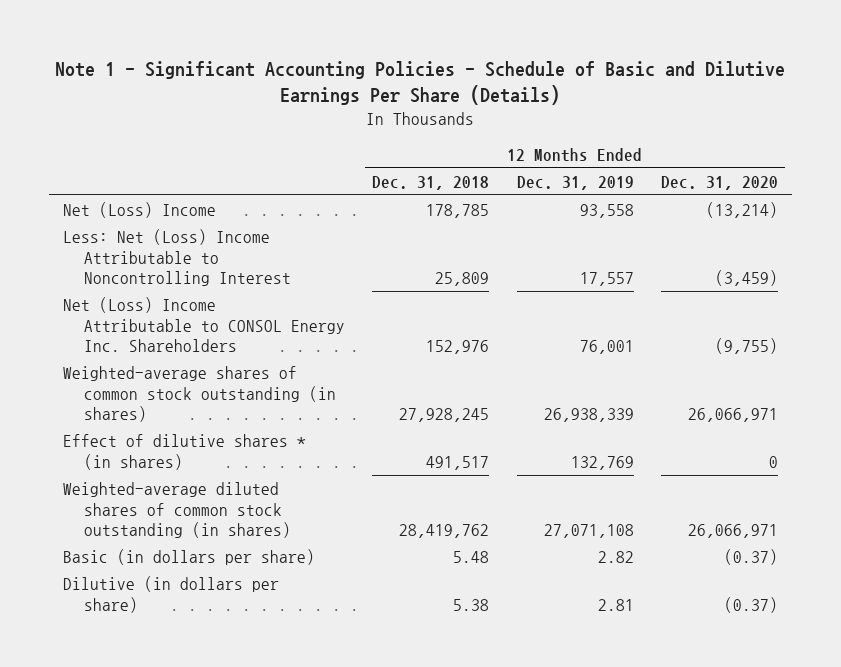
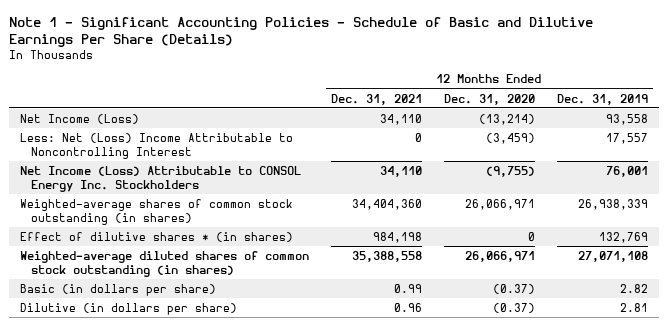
[372,175,490,190] Dec. 31, 2018 -> none
none -> [331,93,423,105] Dec. 31, 2021
[62,201,216,218] Net (Loss) Income -> [20,113,140,124] Net Income (Loss)
[62,296,346,353] Net (Loss) Income Attributable to CONSOL Energy Inc. Shareholders -> [20,165,302,193] Net Income (Loss) Attributable to CONSOL Energy Inc. Stockholders

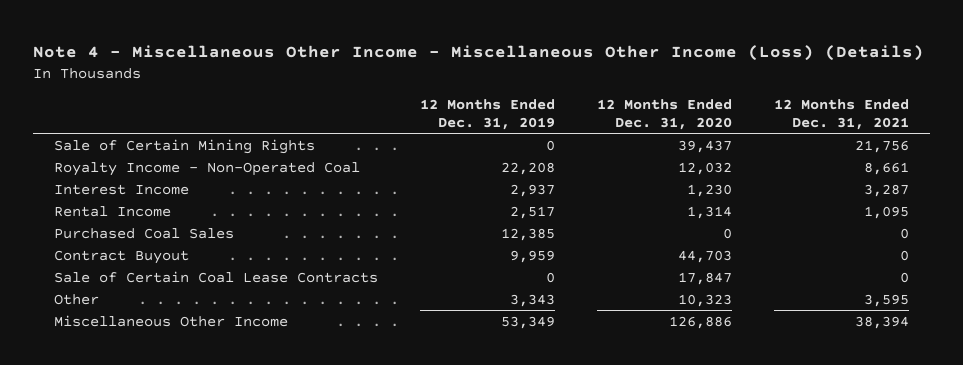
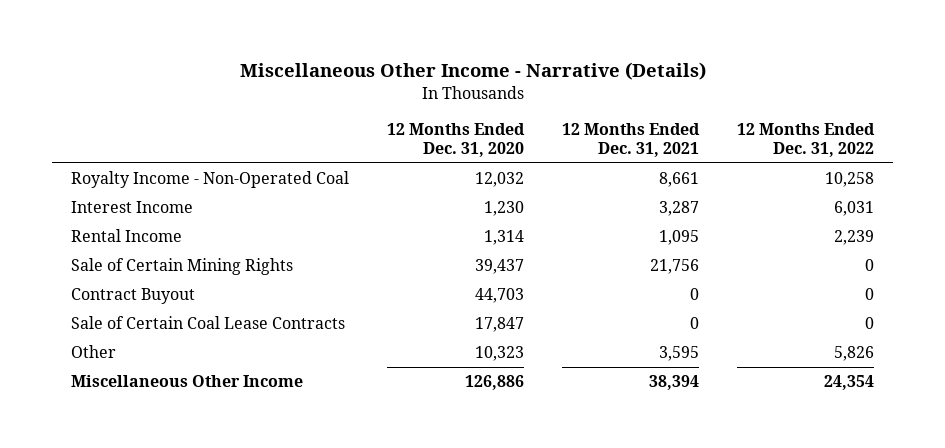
[32,44,924,61] Note 4 - Miscellaneous Other Income - Miscellaneous Other Income (Loss) (Details) -> [239,62,706,81] Miscellaneous Other Income - Narrative (Details)
[419,98,555,130] 12 Months Ended Dec. 31, 2019 -> none
none -> [736,122,875,157] 12 Months Ended Dec. 31, 2022
[53,227,234,239] Purchased Coal Sales -> none
[53,138,315,154] Sale of Certain Mining Rights -> [71,258,294,276] Sale of Certain Mining Rights

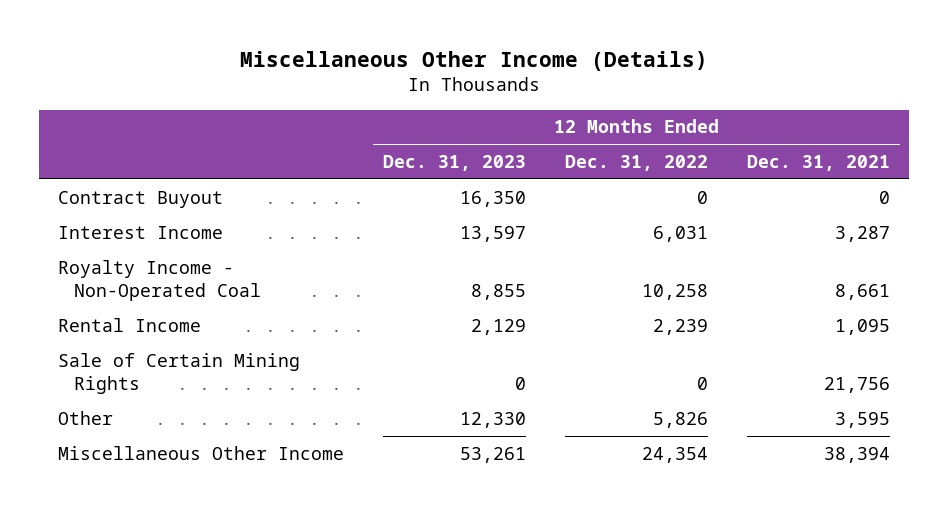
[239,62,706,81] Miscellaneous Other Income - Narrative (Details) -> [240,50,709,71] Miscellaneous Other Income (Details)
[387,122,526,157] 12 Months Ended Dec. 31, 2020 -> none
none -> [383,155,527,172] Dec. 31, 2023
[71,288,196,305] Contract Buyout -> [58,190,224,208] Contract Buyout
[71,171,350,189] Royalty Income - Non-Operated Coal -> [58,259,261,302] Royalty Income - Non-Operated Coal
[71,316,346,330] Sale of Certain Coal Lease Contracts -> none

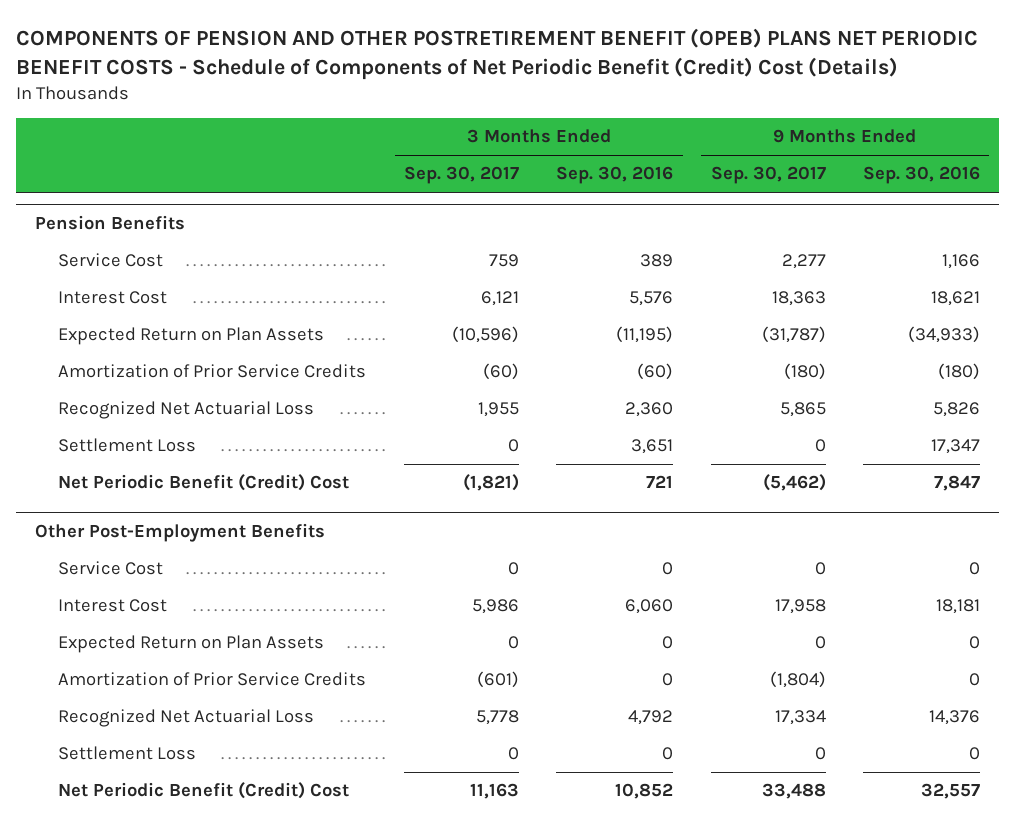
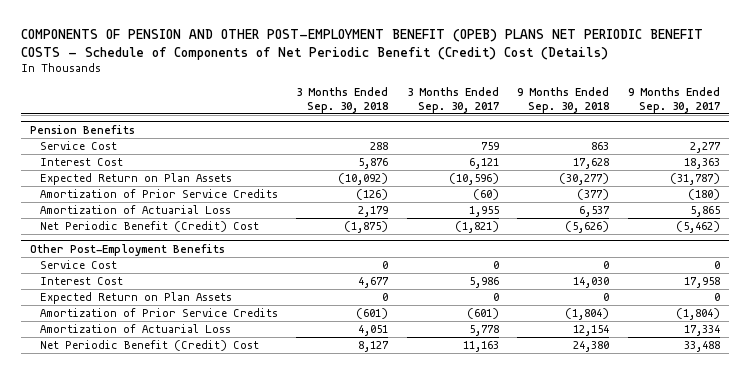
[16,28,979,81] COMPONENTS OF PENSION AND OTHER POSTRETIREMENT BENEFIT (OPEB) PLANS NET PERIODIC BENEFIT COSTS - Schedule of Components of Net Periodic Benefit (Credit) Cost (Details) -> [20,28,703,60] COMPONENTS OF PENSION AND OTHER POST-EMPLOYMENT BENEFIT (OPEB) PLANS NET PERIODIC BENEFIT COSTS - Schedule of Components of Net Periodic Benefit (Credit) Cost (Details)
[556,166,674,185] Sep. 30, 2016 -> none
[863,166,981,185] Sep. 30, 2016 -> none
none -> [296,87,389,113] 3 Months Ended Sep. 30, 2018
none -> [517,87,610,113] 9 Months Ended Sep. 30, 2018
[58,438,197,453] Settlement Loss -> none
[58,401,315,420] Recognized Net Actuarial Loss -> [39,205,231,215] Amortization of Actuarial Loss
[58,746,197,761] Settlement Loss -> none
[58,709,315,728] Recognized Net Actuarial Loss -> [39,324,231,334] Amortization of Actuarial Loss

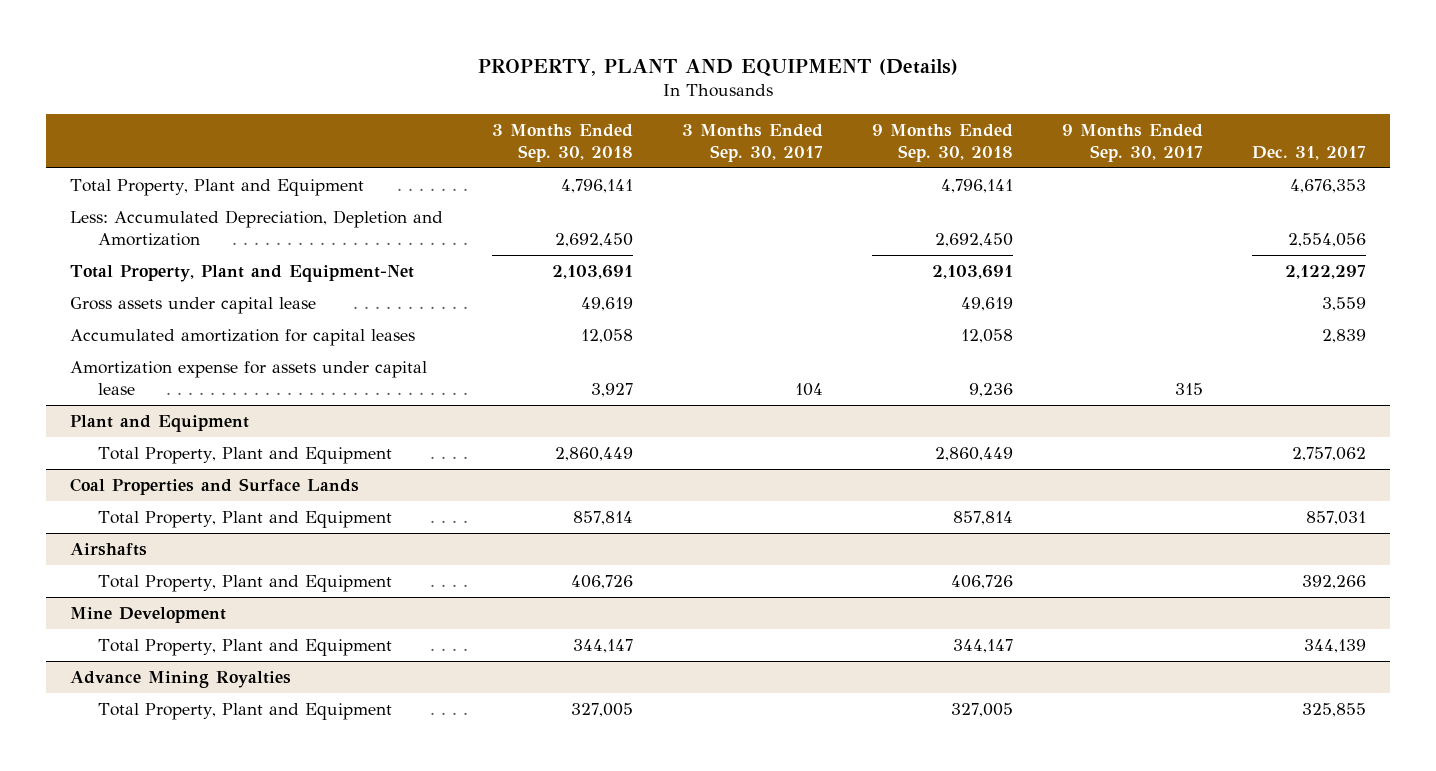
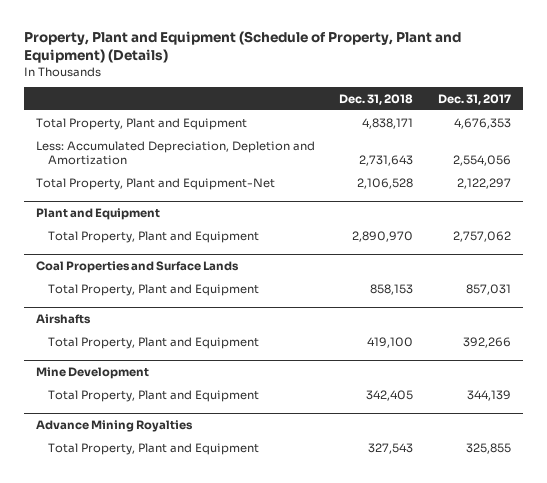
[478,58,959,77] PROPERTY, PLANT AND EQUIPMENT (Details) -> [23,30,461,63] Property, Plant and Equipment (Schedule of Property, Plant and Equipment) (Details)
[492,123,634,162] 3 Months Ended Sep. 30, 2018 -> none
[682,123,824,162] 3 Months Ended Sep. 30, 2017 -> none
[872,123,1014,162] 9 Months Ended Sep. 30, 2018 -> none
[1062,123,1204,162] 9 Months Ended Sep. 30, 2017 -> none
none -> [339,93,414,105] Dec. 31, 2018
[70,296,317,314] Gross assets under capital lease -> none
[70,328,416,346] Accumulated amortization for capital leases -> none
[70,360,428,396] Amortization expense for assets under capital lease -> none

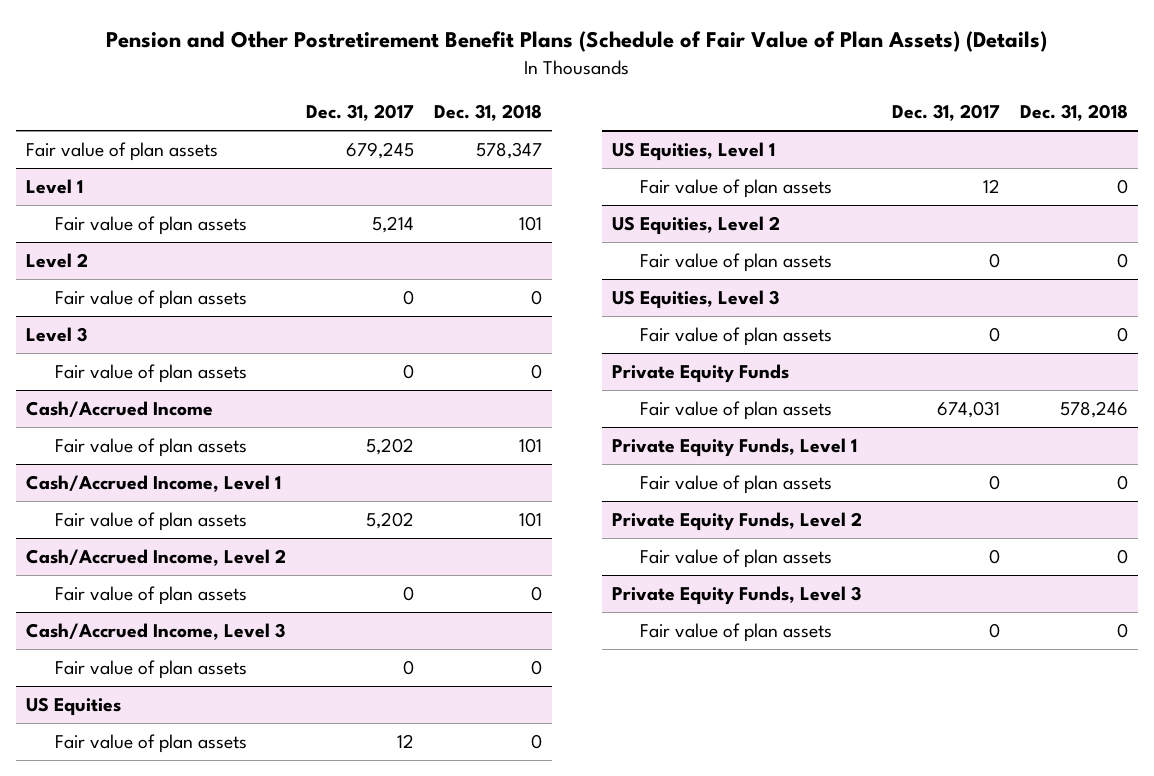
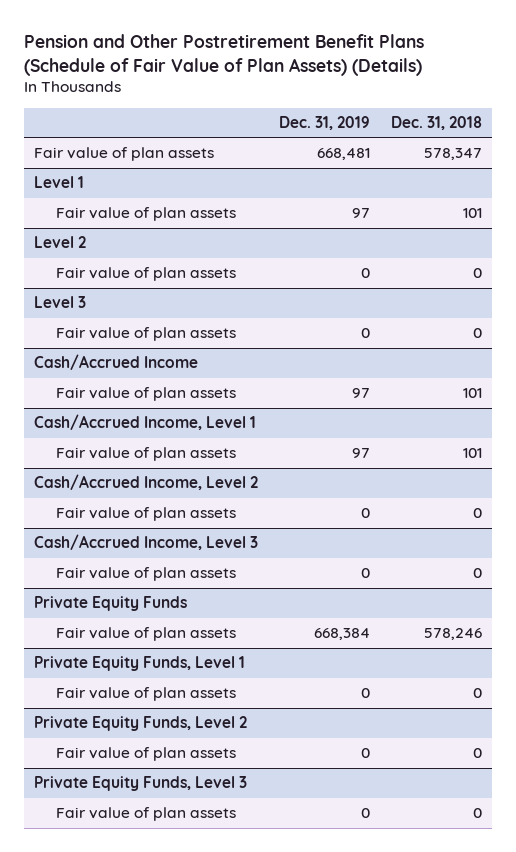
[306,104,415,122] Dec. 31, 2017 -> none
none -> [278,115,370,130] Dec. 31, 2019
[26,696,122,716] US Equities -> none
[54,733,247,753] Fair value of plan assets -> none
[611,141,775,161] US Equities, Level 1 -> none
[640,178,833,198] Fair value of plan assets -> none
[611,215,780,235] US Equities, Level 2 -> none
[640,252,833,272] Fair value of plan assets -> none
[611,289,779,309] US Equities, Level 3 -> none
[640,326,833,346] Fair value of plan assets -> none

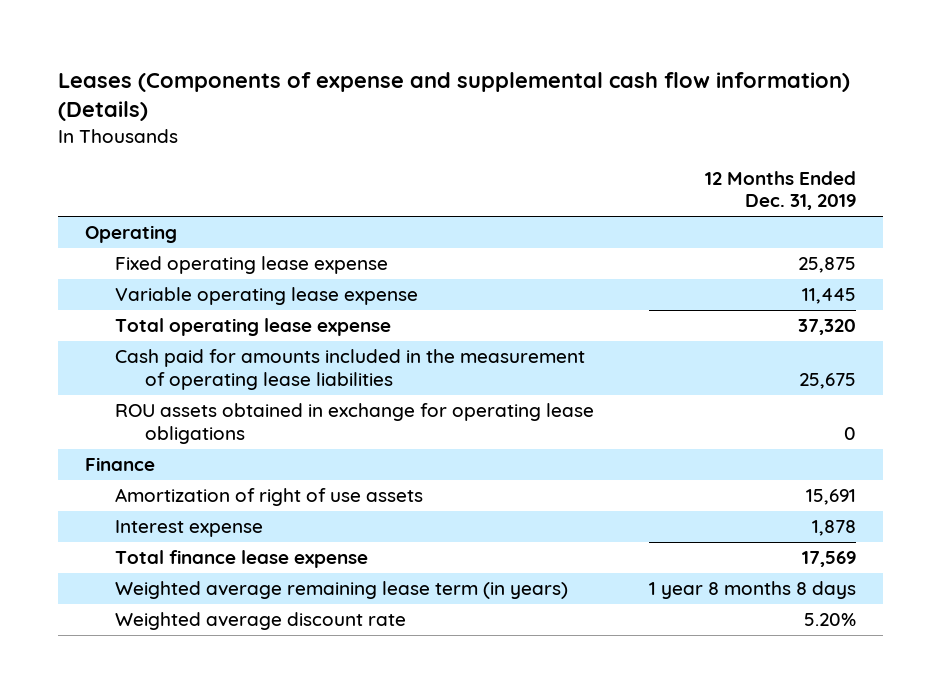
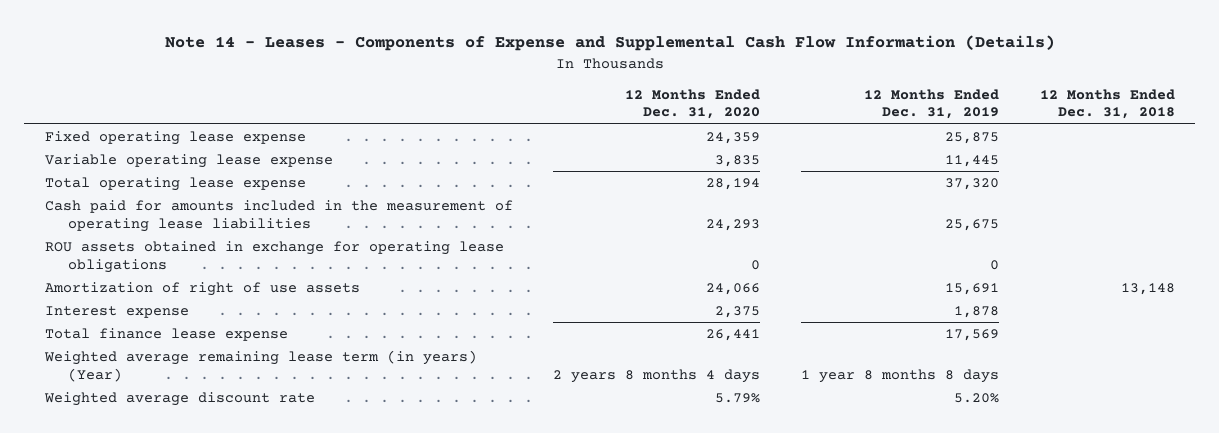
[57,71,850,122] Leases (Components of expense and supplemental cash flow information) (Details) -> [164,35,1055,52] Note 14 - Leases - Components of Expense and Supplemental Cash Flow Information (Details)
none -> [625,88,761,120] 12 Months Ended Dec. 31, 2020
none -> [1039,88,1175,120] 12 Months Ended Dec. 31, 2018
[85,225,178,244] Operating -> none
[85,457,156,472] Finance -> none
[115,581,569,600] Weighted average remaining lease term (in years) -> [43,349,477,382] Weighted average remaining lease term (in years) (Year)

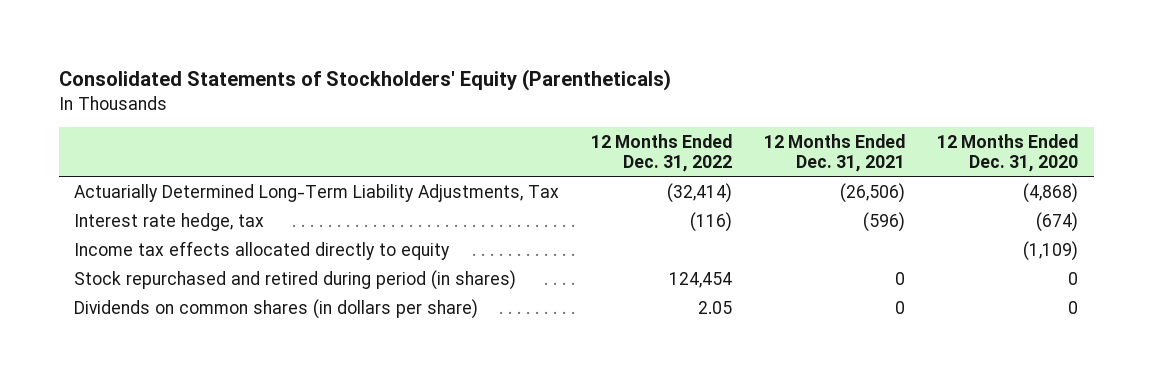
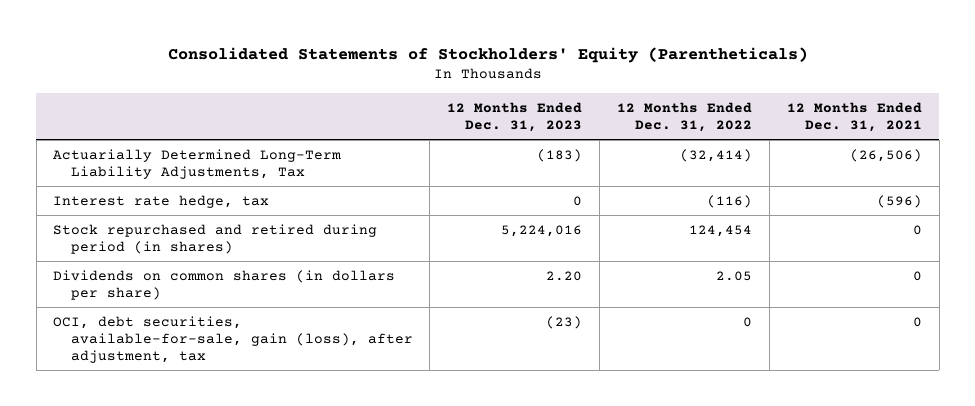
[936,133,1078,173] 12 Months Ended Dec. 31, 2020 -> none
none -> [447,101,583,133] 12 Months Ended Dec. 31, 2023
[74,240,451,260] Income tax effects allocated directly to equity -> none
none -> [53,315,413,364] OCI, debt securities, available-for-sale, gain (loss), after adjustment, tax

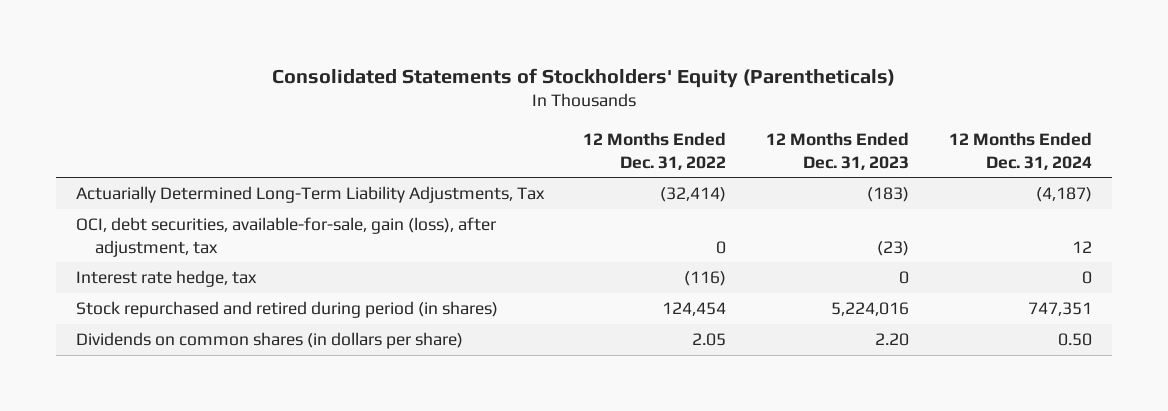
[786,101,922,133] 12 Months Ended Dec. 31, 2021 -> none
none -> [949,131,1093,170] 12 Months Ended Dec. 31, 2024
[53,315,413,364] OCI, debt securities, available-for-sale, gain (loss), after adjustment, tax -> [75,217,496,257] OCI, debt securities, available-for-sale, gain (loss), after adjustment, tax

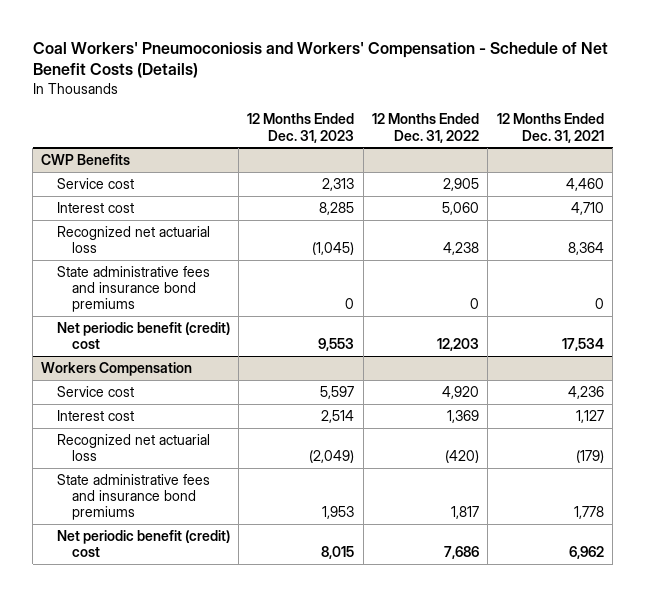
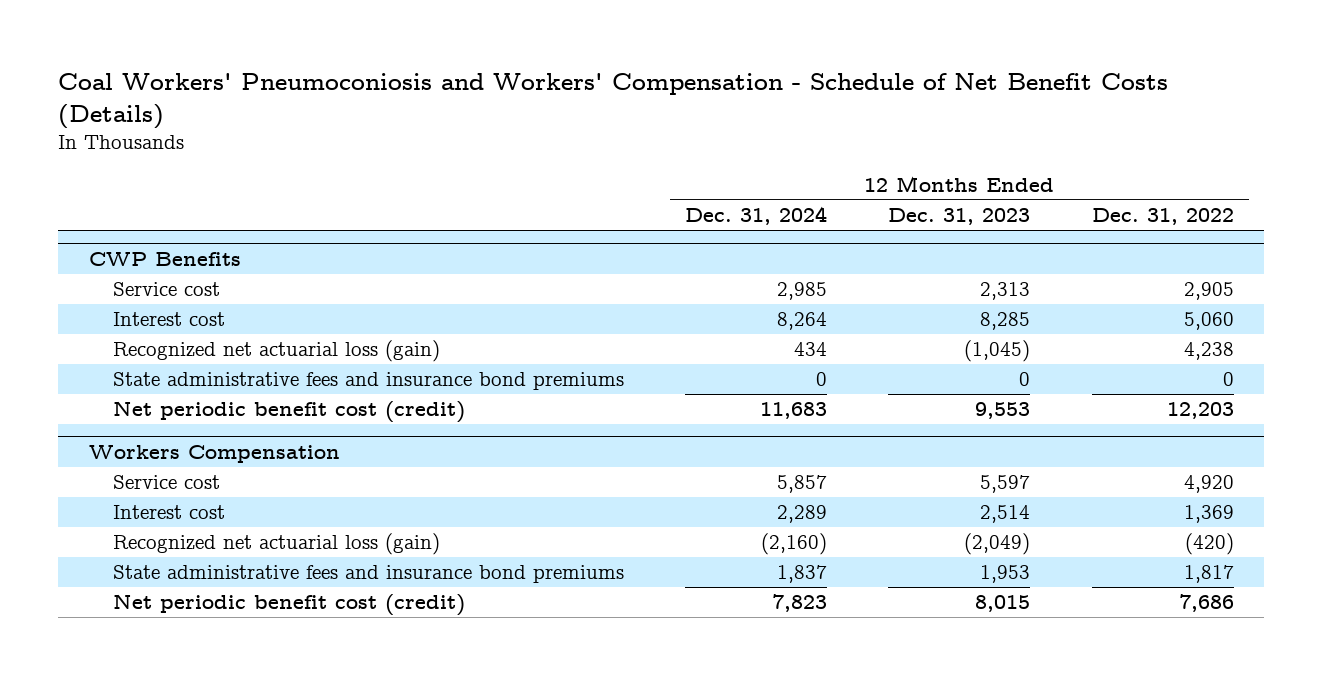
[496,113,604,143] 12 Months Ended Dec. 31, 2021 -> none
none -> [685,206,828,226] Dec. 31, 2024
[56,225,210,254] Recognized net actuarial loss -> [113,340,441,363] Recognized net actuarial loss (gain)
[56,321,230,350] Net periodic benefit (credit) cost -> [113,401,466,424] Net periodic benefit cost (credit)
[56,433,210,462] Recognized net actuarial loss -> [113,533,441,556] Recognized net actuarial loss (gain)
[56,529,230,558] Net periodic benefit (credit) cost -> [113,594,466,617] Net periodic benefit cost (credit)

